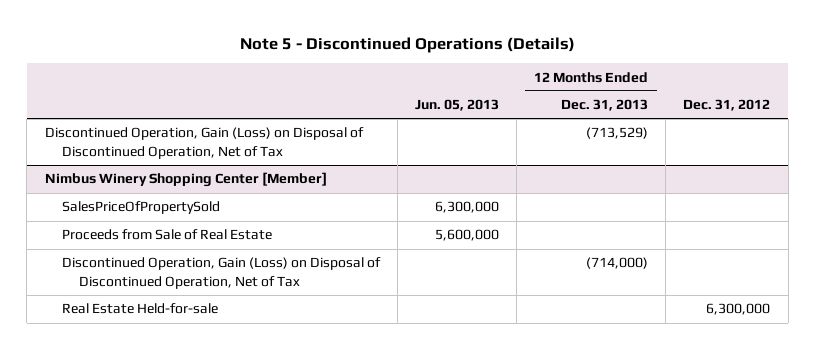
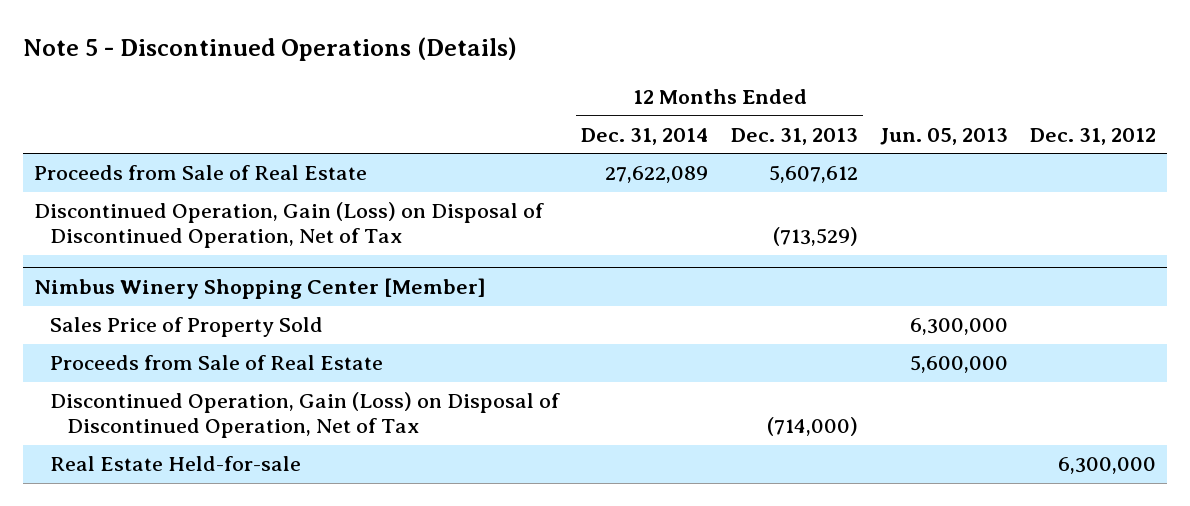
none -> [581,127,709,145] Dec. 31, 2014
none -> [33,165,367,181] Proceeds from Sale of Real Estate
[61,201,220,215] SalesPriceOfPropertySold -> [50,317,324,338] Sales Price of Property Sold

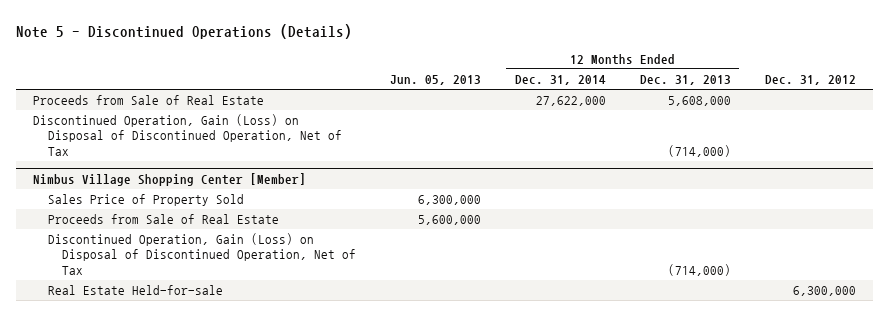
[605,166,709,184] 27,622,089 -> [535,96,606,107] 27,622,000
[768,165,858,184] 5,607,612 -> [667,96,731,107] 5,608,000
[772,227,858,247] (713,529) -> [667,144,731,157] (714,000)
[33,277,486,299] Nimbus Winery Shopping Center [Member] -> [33,172,307,186] Nimbus Village Shopping Center [Member]

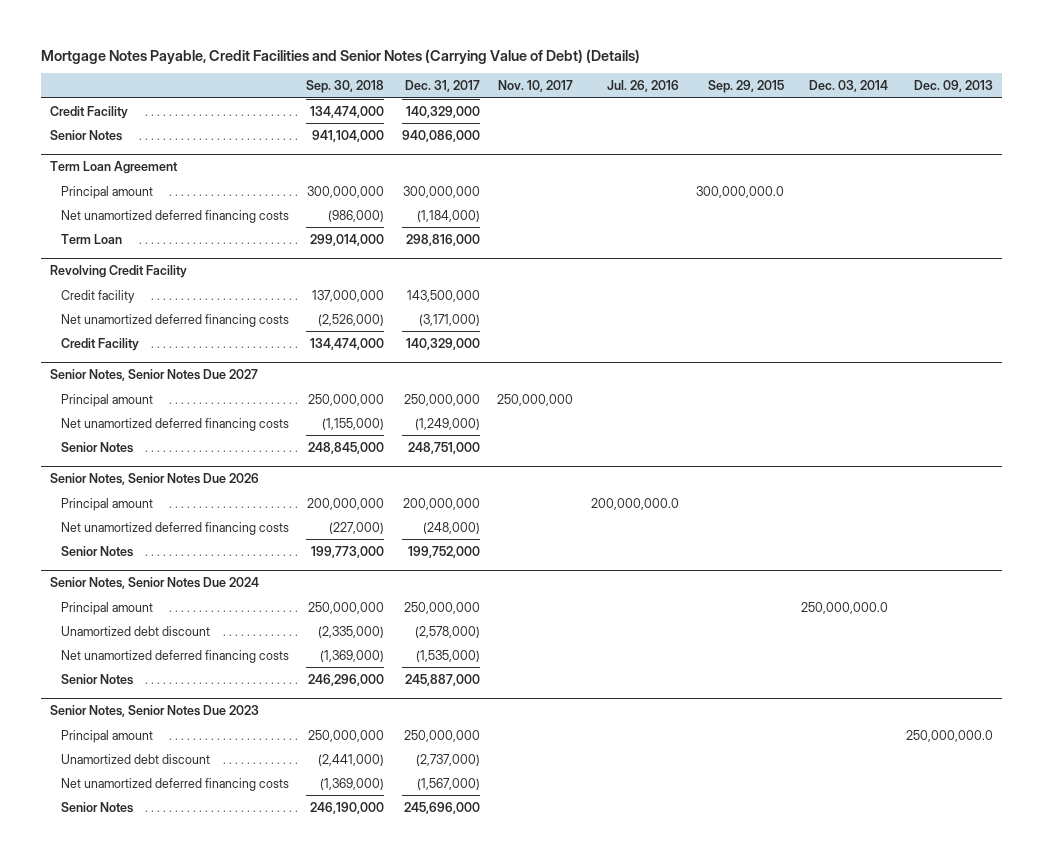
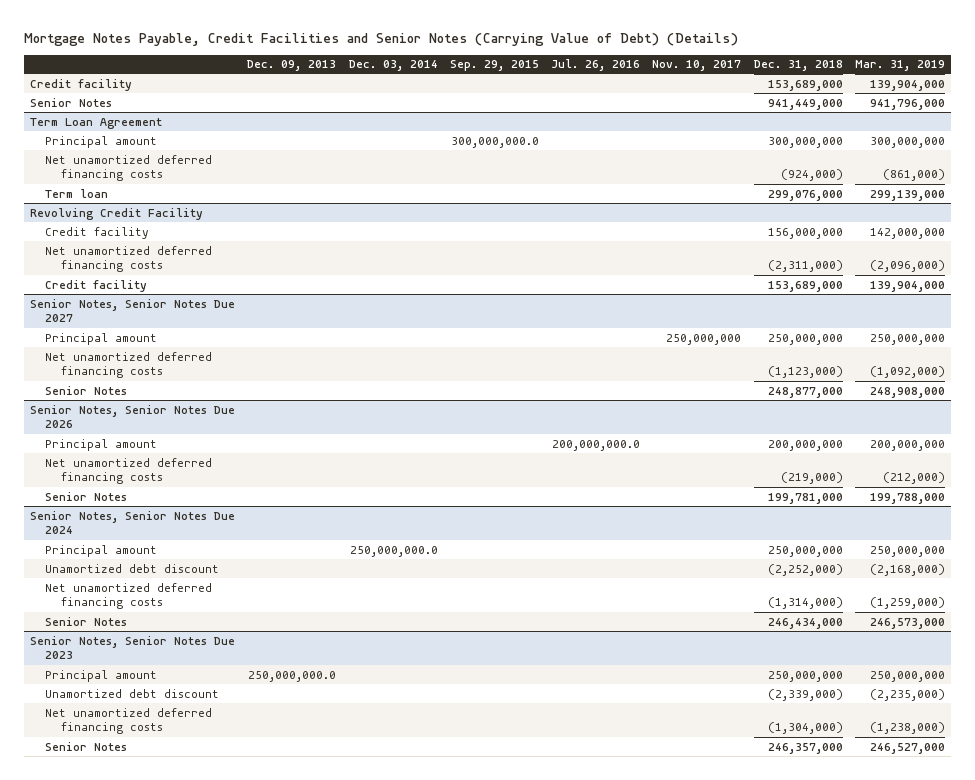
[306,80,385,94] Sep. 30, 2018 -> none
[404,80,480,93] Dec. 31, 2017 -> none
none -> [753,60,843,72] Dec. 31, 2018
none -> [854,60,945,72] Mar. 31, 2019
[50,105,129,119] Credit Facility -> [29,78,132,91] Credit facility
[60,233,122,244] Term Loan -> [45,188,109,198] Term loan
[60,337,139,351] Credit Facility -> [45,279,148,292] Credit facility

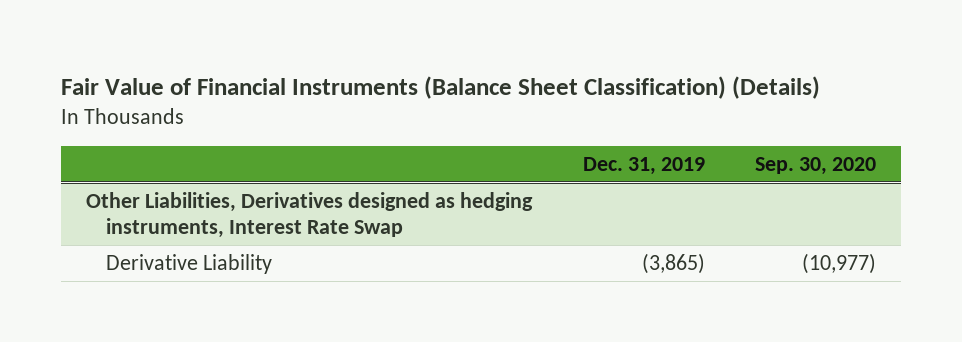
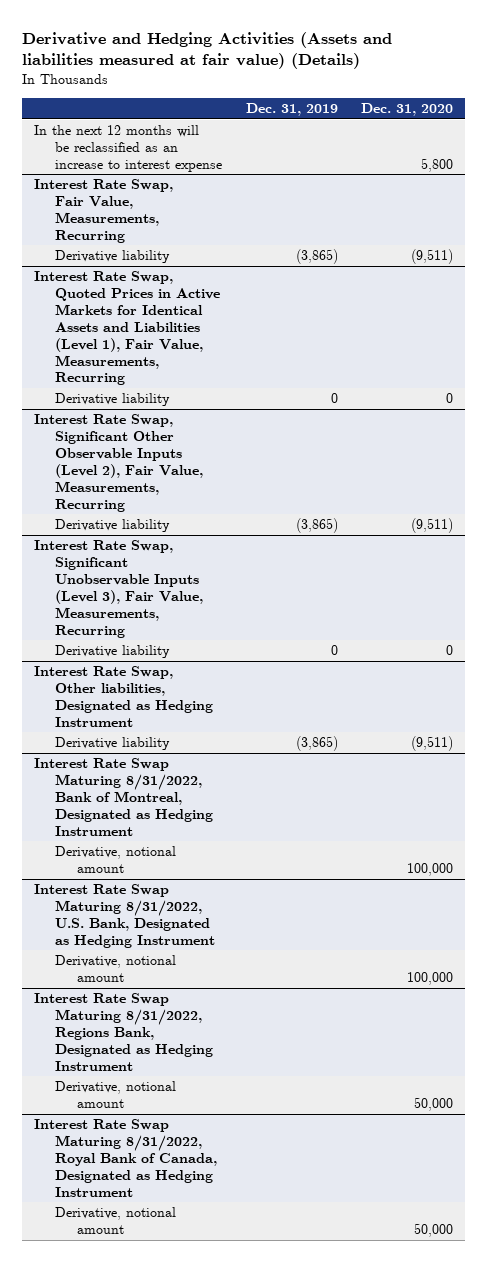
[60,75,820,99] Fair Value of Financial Instruments (Balance Sheet Classification) (Details) -> [21,31,392,70] Derivative and Hedging Activities (Assets and liabilities measured at fair value) (Details)
[755,156,877,175] Sep. 30, 2020 -> none
none -> [361,103,454,117] Dec. 31, 2020
none -> [33,125,223,172] In the next 12 months will be reclassified as an increase to interest expense
none -> [33,179,173,243] Interest Rate Swap, Fair Value, Measurements, Recurring
none -> [55,250,171,264] Derivative liability
none -> [33,271,221,386] Interest Rate Swap, Quoted Prices in Active Markets for Identical Assets and Liabilities (Level 1), Fair Value, Measurements, Recurring
none -> [55,393,171,407] Derivative liability
none -> [33,414,204,512] Interest Rate Swap, Significant Other Observable Inputs (Level 2), Fair Value, Measurements, Recurring
none -> [55,519,171,533] Derivative liability
none -> [33,540,204,638] Interest Rate Swap, Significant Unobservable Inputs (Level 3), Fair Value, Measurements, Recurring
none -> [55,645,171,659] Derivative liability
[86,192,534,239] Other Liabilities, Derivatives designed as hedging instruments, Interest Rate Swap -> [33,666,214,727] Interest Rate Swap, Other liabilities, Designated as Hedging Instrument
[105,254,272,275] Derivative Liability -> [55,737,171,751] Derivative liability
none -> [33,758,214,836] Interest Rate Swap Maturing 8/31/2022, Bank of Montreal, Designated as Hedging Instrument
none -> [55,846,177,874] Derivative, notional amount
none -> [33,884,216,948] Interest Rate Swap Maturing 8/31/2022, U.S. Bank, Designated as Hedging Instrument
none -> [55,955,177,983] Derivative, notional amount
none -> [33,993,214,1071] Interest Rate Swap Maturing 8/31/2022, Regions Bank, Designated as Hedging Instrument
none -> [55,1081,177,1109] Derivative, notional amount
none -> [33,1119,218,1197] Interest Rate Swap Maturing 8/31/2022, Royal Bank of Canada, Designated as Hedging Instrument
none -> [55,1207,177,1235] Derivative, notional amount

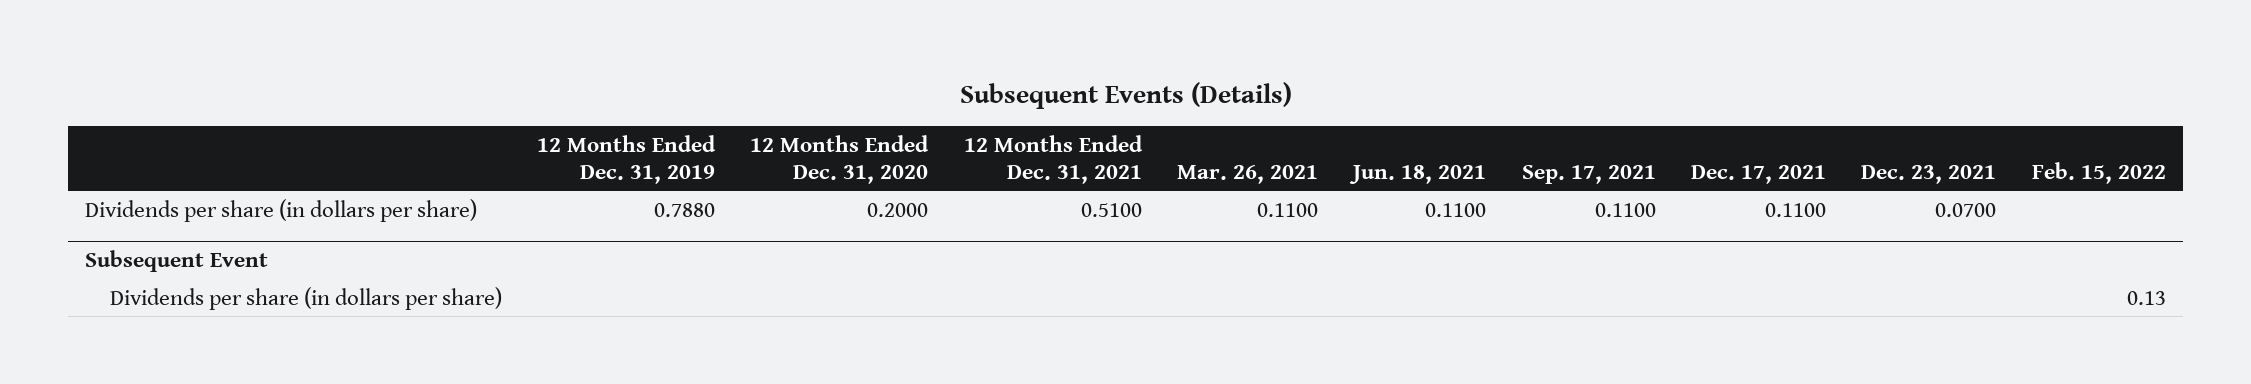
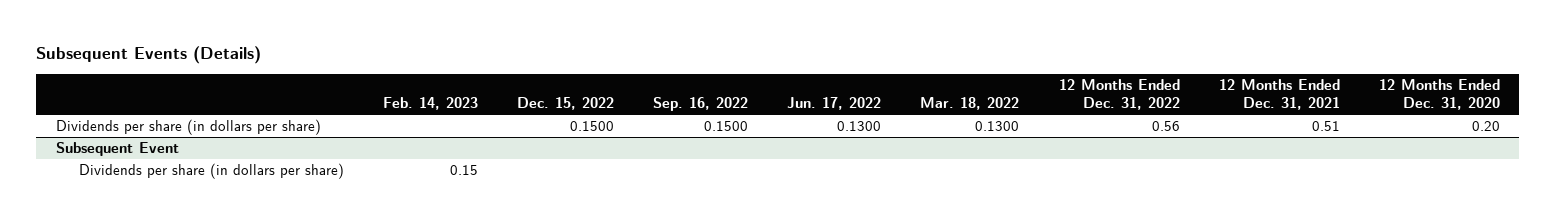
[536,134,716,184] 12 Months Ended Dec. 31, 2019 -> none
[1176,164,1318,184] Mar. 26, 2021 -> none
[1349,164,1487,184] Jun. 18, 2021 -> none
[1521,164,1656,184] Sep. 17, 2021 -> none
[1691,164,1827,184] Dec. 17, 2021 -> none
[1861,164,1997,184] Dec. 23, 2021 -> none
[2031,161,2166,184] Feb. 15, 2022 -> none
none -> [382,97,478,111] Feb. 14, 2023
none -> [517,97,615,111] Dec. 15, 2022
none -> [653,97,749,112] Sep. 16, 2022
none -> [787,97,882,111] Jun. 17, 2022
none -> [920,97,1020,111] Mar. 18, 2022
none -> [1058,78,1180,111] 12 Months Ended Dec. 31, 2022
[867,202,929,217] 0.2000 -> [1471,121,1500,132] 0.20
[1080,202,1142,217] 0.5100 -> [1311,121,1340,132] 0.51

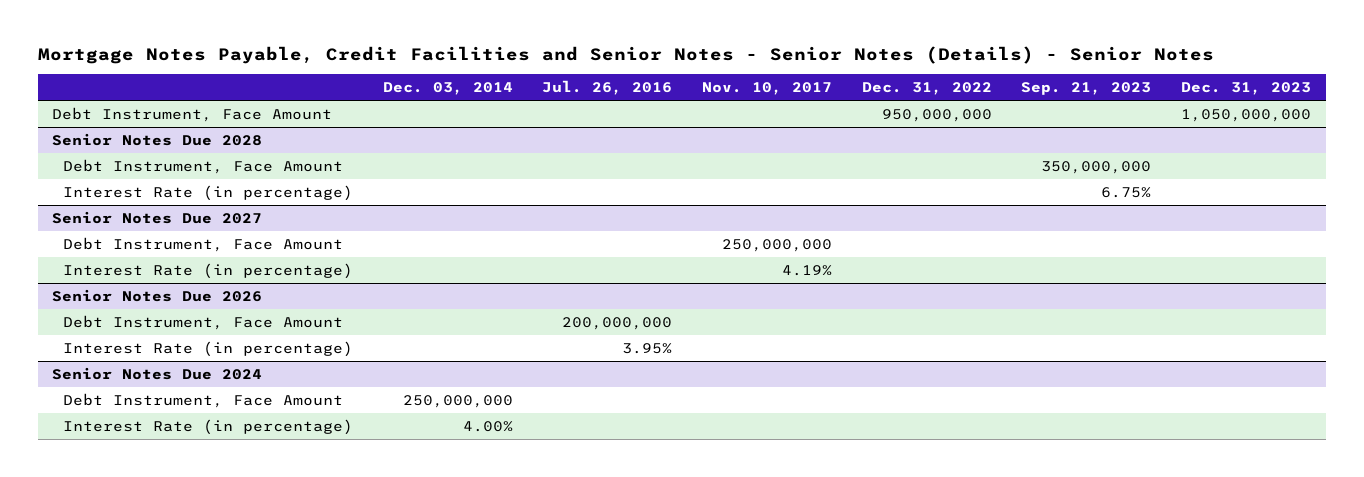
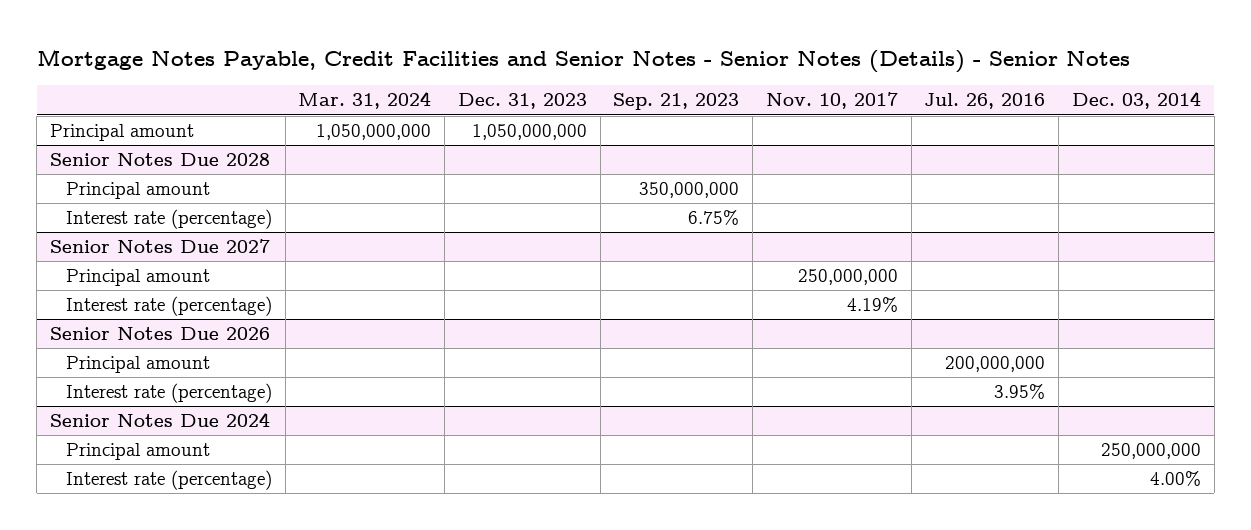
[861,81,992,95] Dec. 31, 2022 -> none
none -> [298,91,432,110] Mar. 31, 2024
[52,107,333,123] Debt Instrument, Face Amount -> [49,124,194,142] Principal amount
[63,159,344,175] Debt Instrument, Face Amount -> [65,182,210,200] Principal amount
[63,185,354,202] Interest Rate (in percentage) -> [65,209,272,230] Interest rate (percentage)
[63,237,344,253] Debt Instrument, Face Amount -> [65,269,210,287] Principal amount
[63,263,354,280] Interest Rate (in percentage) -> [65,296,272,317] Interest rate (percentage)
[63,315,344,331] Debt Instrument, Face Amount -> [65,356,210,374] Principal amount
[63,341,354,358] Interest Rate (in percentage) -> [65,383,272,404] Interest rate (percentage)
[63,393,344,409] Debt Instrument, Face Amount -> [65,443,210,461] Principal amount
[63,419,354,436] Interest Rate (in percentage) -> [65,470,272,491] Interest rate (percentage)

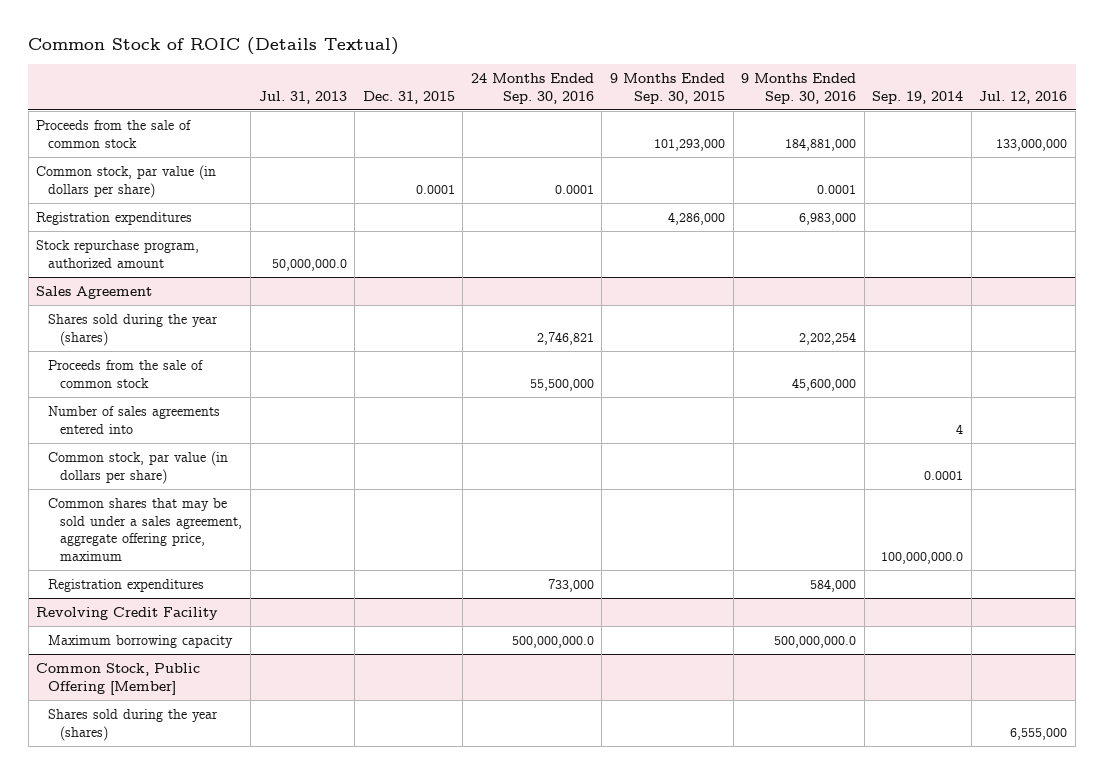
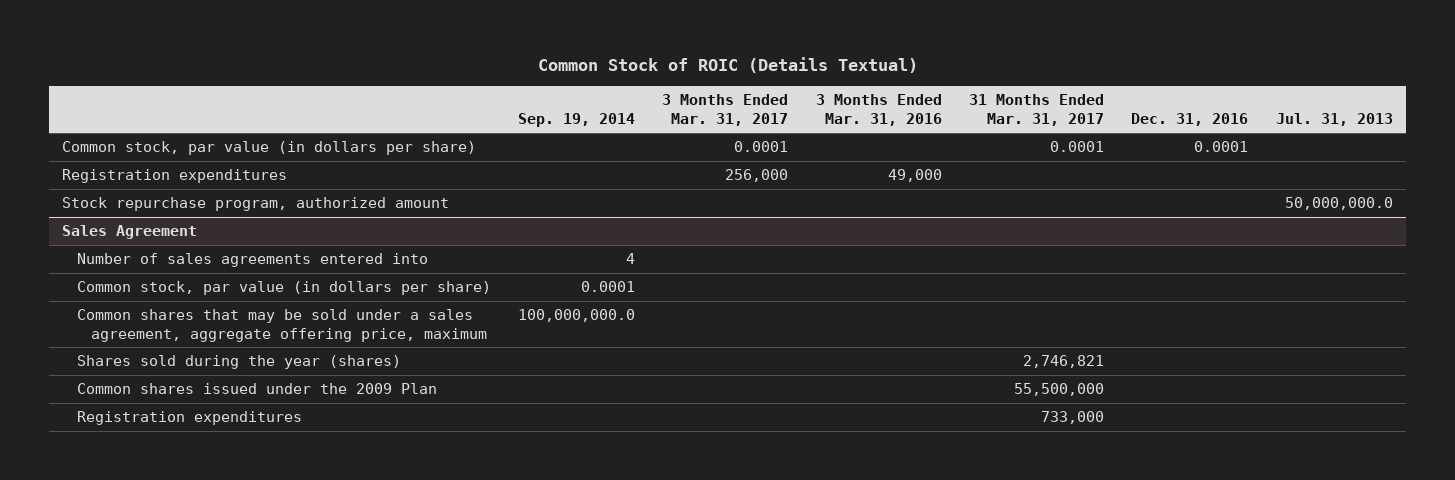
[362,91,455,105] Dec. 31, 2015 -> none
[470,73,594,105] 24 Months Ended Sep. 30, 2016 -> none
[609,73,725,105] 9 Months Ended Sep. 30, 2015 -> none
[741,73,857,105] 9 Months Ended Sep. 30, 2016 -> none
[979,91,1068,105] Jul. 12, 2016 -> none
none -> [662,94,789,126] 3 Months Ended Mar. 31, 2017
none -> [815,94,942,126] 3 Months Ended Mar. 31, 2016
none -> [969,94,1105,126] 31 Months Ended Mar. 31, 2017
none -> [1131,112,1249,126] Dec. 31, 2016
[36,119,192,148] Proceeds from the sale of common stock -> none
[48,359,204,388] Proceeds from the sale of common stock -> none
[48,313,219,346] Shares sold during the year (shares) -> [76,355,401,370] Shares sold during the year (shares)
none -> [76,383,437,395] Common shares issued under the 2009 Plan
[36,606,219,620] Revolving Credit Facility -> none
[48,634,234,648] Maximum borrowing capacity -> none
[36,662,201,695] Common Stock, Public Offering [Member] -> none
[48,708,219,741] Shares sold during the year (shares) -> none

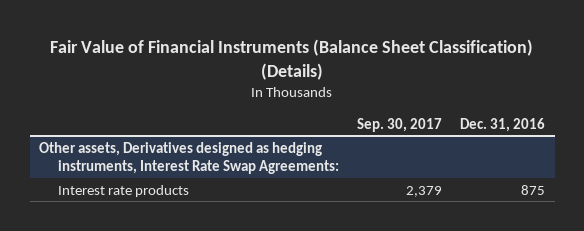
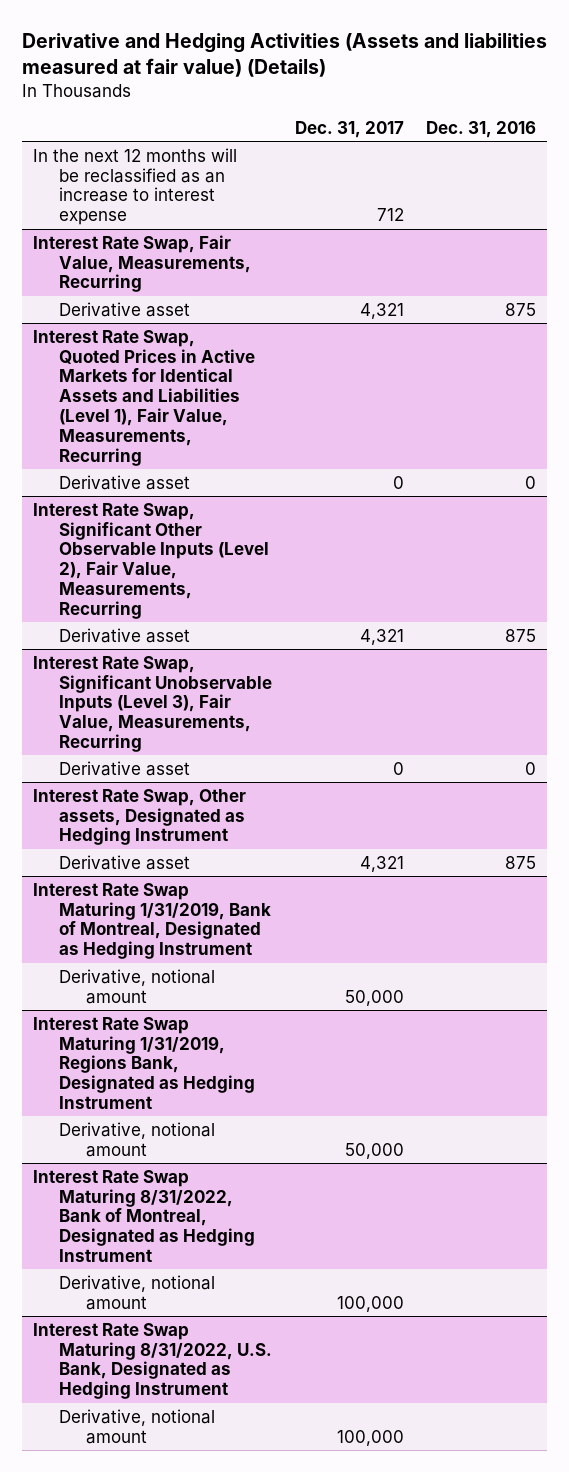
[50,39,534,80] Fair Value of Financial Instruments (Balance Sheet Classification) (Details) -> [21,32,547,78] Derivative and Hedging Activities (Assets and liabilities measured at fair value) (Details)
[357,117,443,132] Sep. 30, 2017 -> none
none -> [294,120,404,138] Dec. 31, 2017
none -> [32,147,237,226] In the next 12 months will be reclassified as an increase to interest expense
none -> [32,234,252,293] Interest Rate Swap, Fair Value, Measurements, Recurring
none -> [59,301,191,317] Derivative asset
none -> [32,329,256,466] Interest Rate Swap, Quoted Prices in Active Markets for Identical Assets and Liabilities (Level 1), Fair Value, Measurements, Recurring
none -> [59,474,191,490] Derivative asset
none -> [32,502,270,619] Interest Rate Swap, Significant Other Observable Inputs (Level 2), Fair Value, Measurements, Recurring
none -> [59,627,191,643] Derivative asset
none -> [32,655,273,753] Interest Rate Swap, Significant Unobservable Inputs (Level 3), Fair Value, Measurements, Recurring
none -> [59,760,191,776] Derivative asset
[38,141,339,174] Other assets, Derivatives designed as hedging instruments, Interest Rate Swap Agreements: -> [32,788,246,846] Interest Rate Swap, Other assets, Designated as Hedging Instrument
[57,184,189,197] Interest rate products -> [59,854,191,870] Derivative asset
none -> [32,882,272,960] Interest Rate Swap Maturing 1/31/2019, Bank of Montreal, Designated as Hedging Instrument
none -> [59,968,216,1004] Derivative, notional amount
none -> [32,1016,256,1110] Interest Rate Swap Maturing 1/31/2019, Regions Bank, Designated as Hedging Instrument
none -> [59,1121,216,1157] Derivative, notional amount
none -> [32,1169,256,1263] Interest Rate Swap Maturing 8/31/2022, Bank of Montreal, Designated as Hedging Instrument
none -> [59,1274,216,1310] Derivative, notional amount
none -> [32,1322,273,1400] Interest Rate Swap Maturing 8/31/2022, U.S. Bank, Designated as Hedging Instrument
none -> [59,1408,216,1444] Derivative, notional amount

